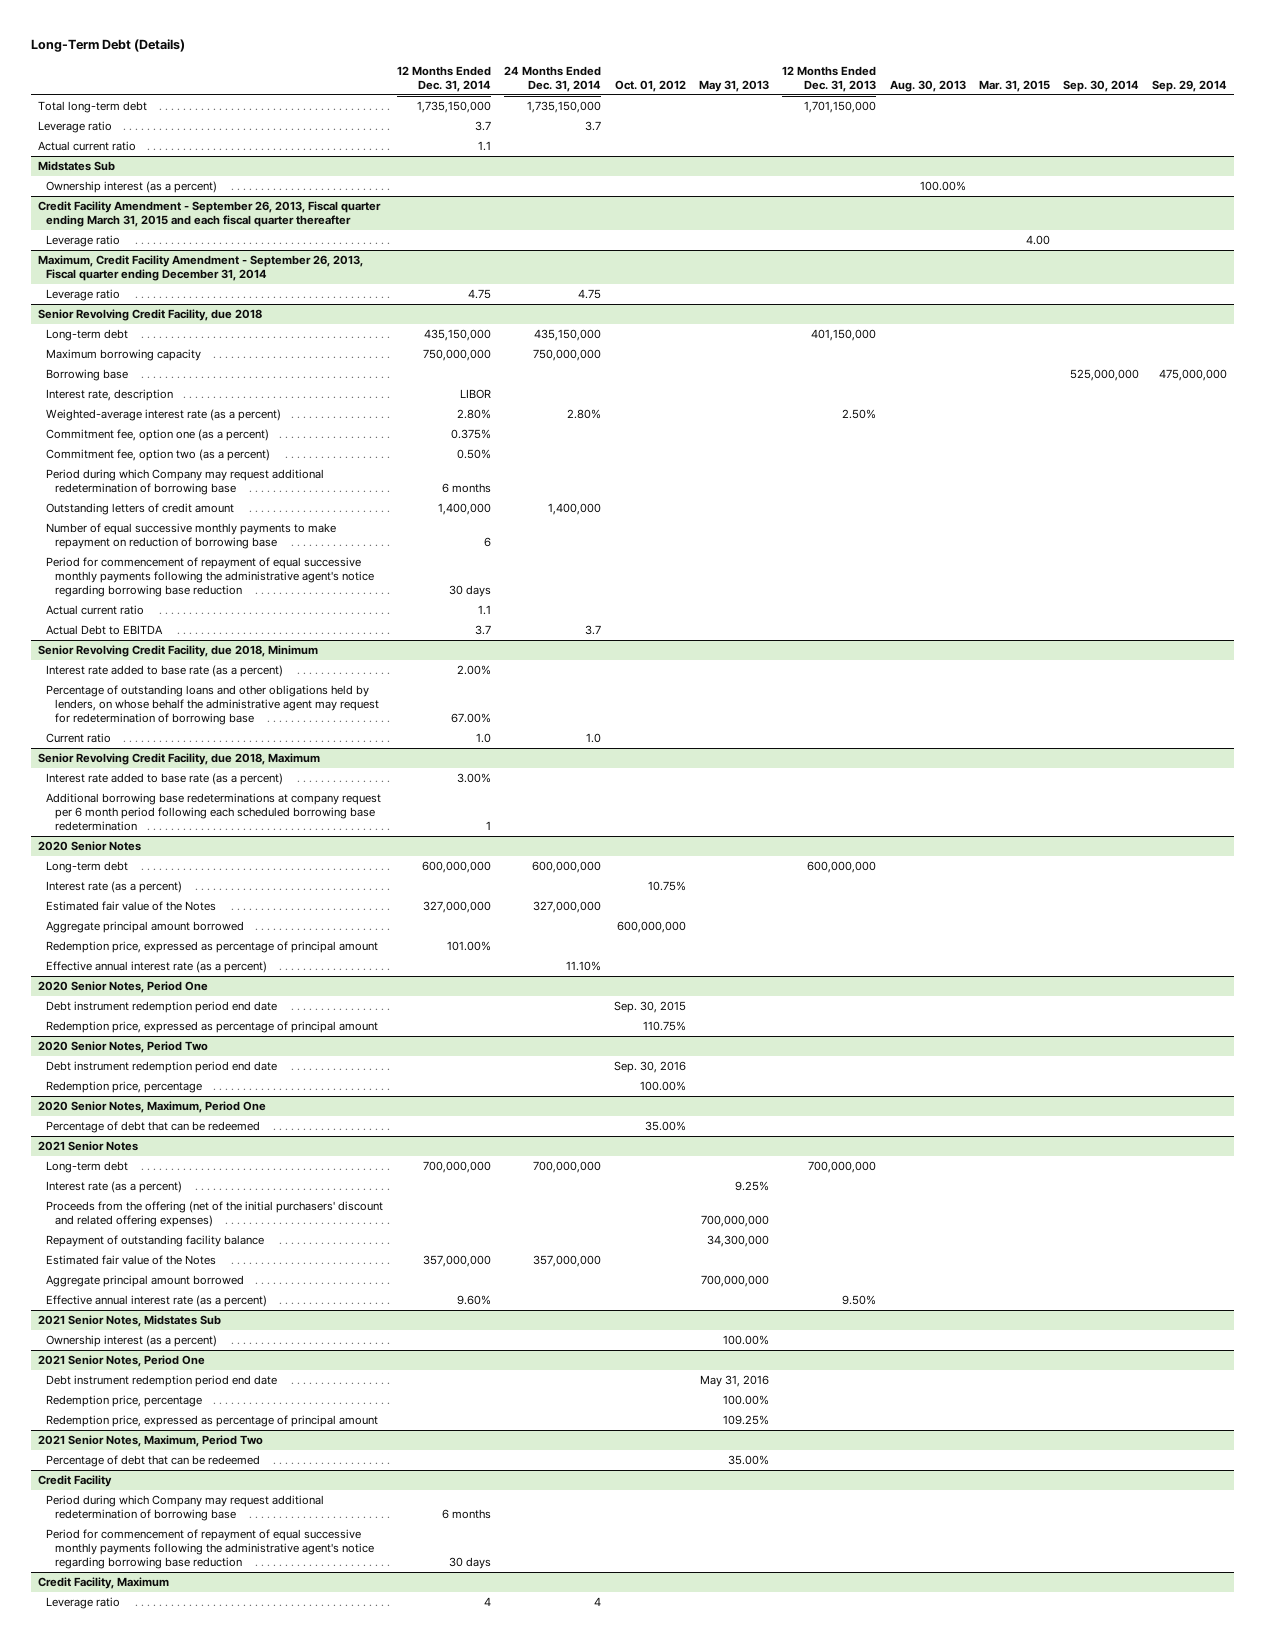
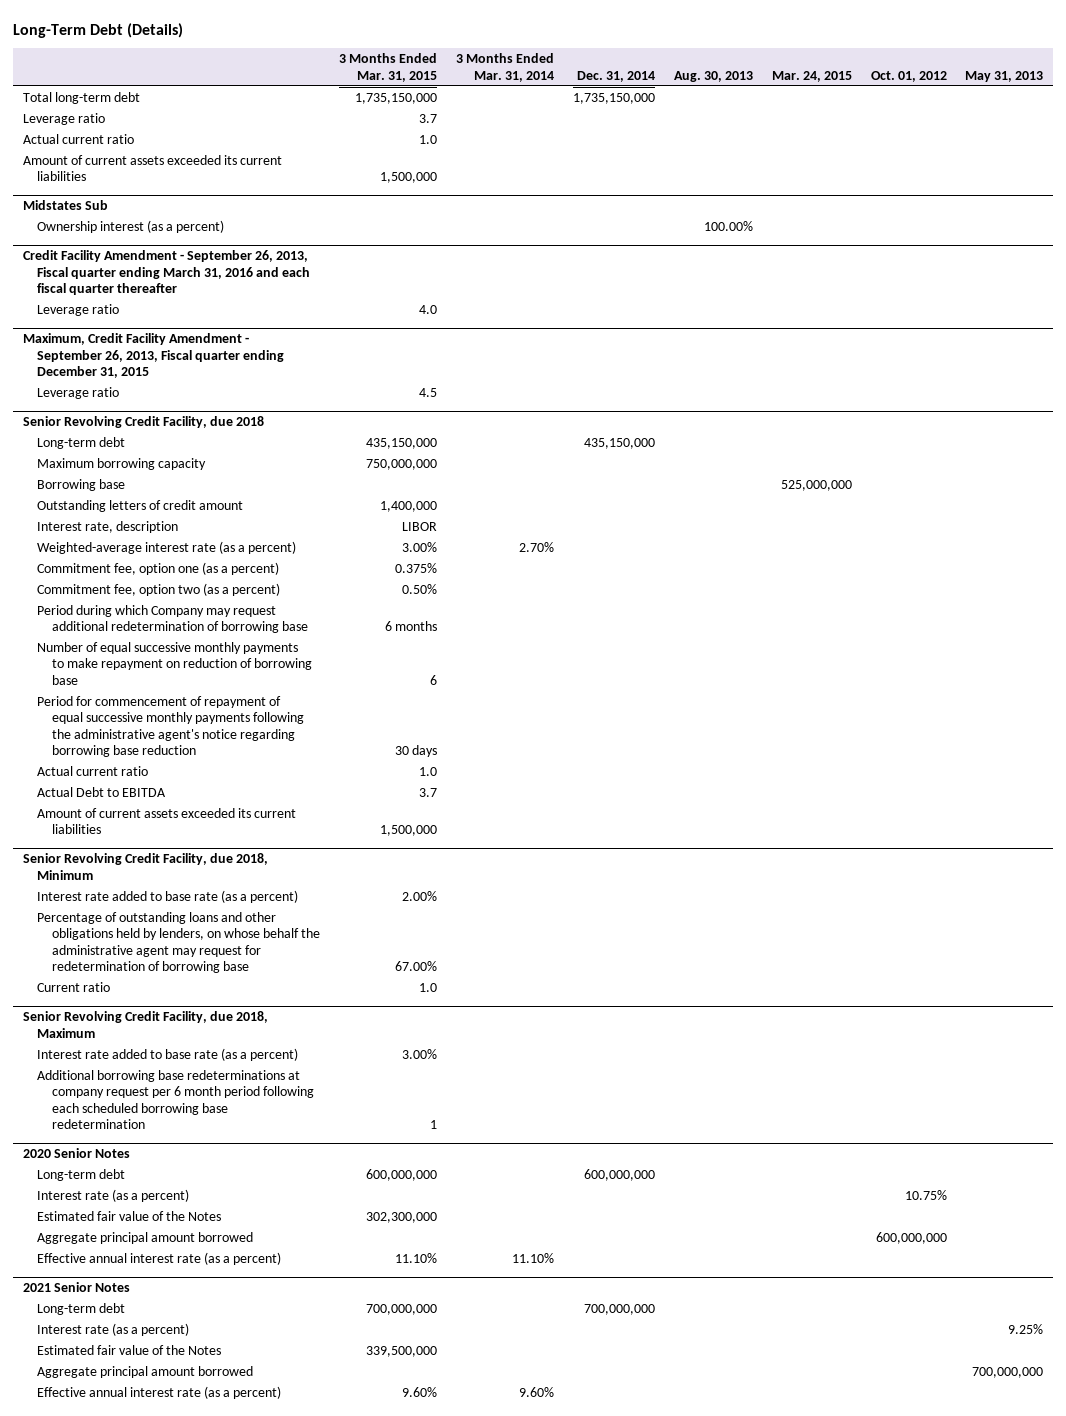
[396,65,491,92] 12 Months Ended Dec. 31, 2014 -> none
[503,65,601,92] 24 Months Ended Dec. 31, 2014 -> none
[782,65,877,92] 12 Months Ended Dec. 31, 2013 -> none
[978,79,1050,92] Mar. 31, 2015 -> none
[1062,79,1139,92] Sep. 30, 2014 -> none
[1152,79,1228,92] Sep. 29, 2014 -> none
none -> [339,53,438,82] 3 Months Ended Mar. 31, 2015
none -> [455,53,554,82] 3 Months Ended Mar. 31, 2014
none -> [576,70,655,82] Dec. 31, 2014
none -> [771,70,852,82] Mar. 24, 2015
none -> [22,154,282,182] Amount of current assets exceeded its current liabilities
[37,201,381,228] Credit Facility Amendment - September 26, 2013, Fiscal quarter ending March 31, 2015 and each fiscal quarter thereafter -> [22,250,311,296] Credit Facility Amendment - September 26, 2013, Fiscal quarter ending March 31, 2016 and each fiscal quarter thereafter
[37,255,363,282] Maximum, Credit Facility Amendment - September 26, 2013, Fiscal quarter ending December 31, 2014 -> [22,333,285,379] Maximum, Credit Facility Amendment - September 26, 2013, Fiscal quarter ending December 31, 2015
[46,503,235,516] Outstanding letters of credit amount -> [37,499,244,512] Outstanding letters of credit amount
none -> [37,807,297,835] Amount of current assets exceeded its current liabilities
[46,941,379,954] Redemption price, expressed as percentage of principal amount -> none
[37,981,208,994] 2020 Senior Notes, Period One -> none
[46,1001,278,1014] Debt instrument redemption period end date -> none
[46,1021,379,1034] Redemption price, expressed as percentage of principal amount -> none
[37,1041,208,1054] 2020 Senior Notes, Period Two -> none
[46,1061,278,1074] Debt instrument redemption period end date -> none
[46,1081,203,1094] Redemption price, percentage -> none
[37,1101,266,1114] 2020 Senior Notes, Maximum, Period One -> none
[46,1121,261,1134] Percentage of debt that can be redeemed -> none
[46,1201,384,1228] Proceeds from the offering (net of the initial purchasers' discount and related offering expenses) -> none
[46,1235,265,1248] Repayment of outstanding facility balance -> none
[37,1315,221,1328] 2021 Senior Notes, Midstates Sub -> none
[46,1335,218,1348] Ownership interest (as a percent) -> none
[37,1355,205,1368] 2021 Senior Notes, Period One -> none
[46,1375,278,1388] Debt instrument redemption period end date -> none
[46,1395,203,1408] Redemption price, percentage -> none
[46,1415,379,1428] Redemption price, expressed as percentage of principal amount -> none
[37,1435,263,1448] 2021 Senior Notes, Maximum, Period Two -> none
[46,1455,261,1468] Percentage of debt that can be redeemed -> none
[37,1475,112,1488] Credit Facility -> none
[46,1495,325,1522] Period during which Company may request additional redetermination of borrowing base -> none
[46,1529,375,1570] Period for commencement of repayment of equal successive monthly payments following the administrative agent's notice regarding borrowing base reduction -> none
[37,1577,169,1590] Credit Facility, Maximum -> none
[46,1597,121,1610] Leverage ratio -> none

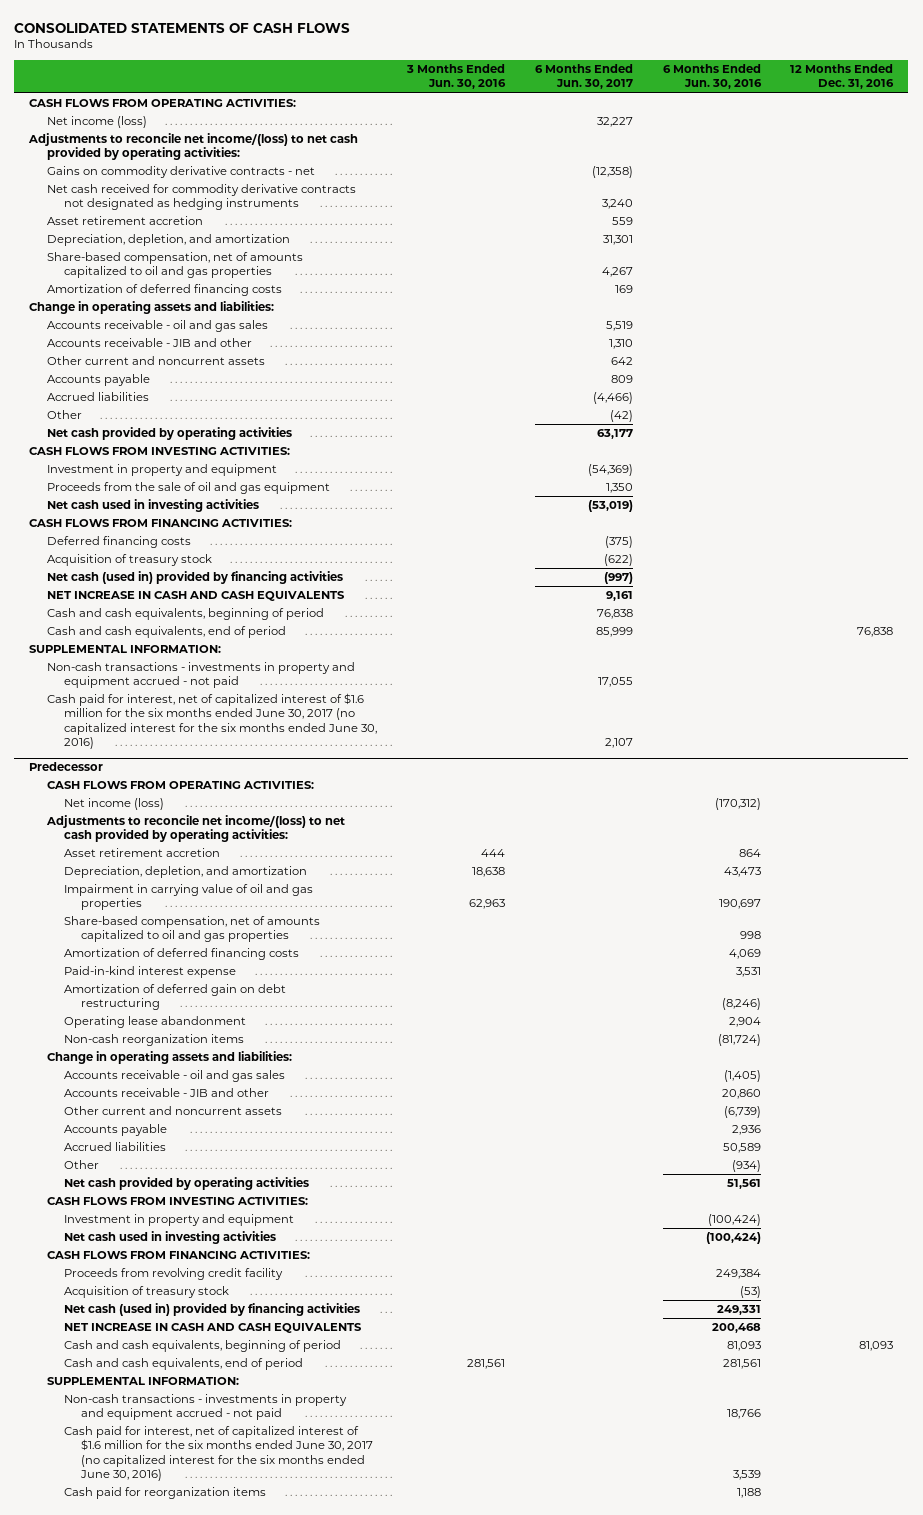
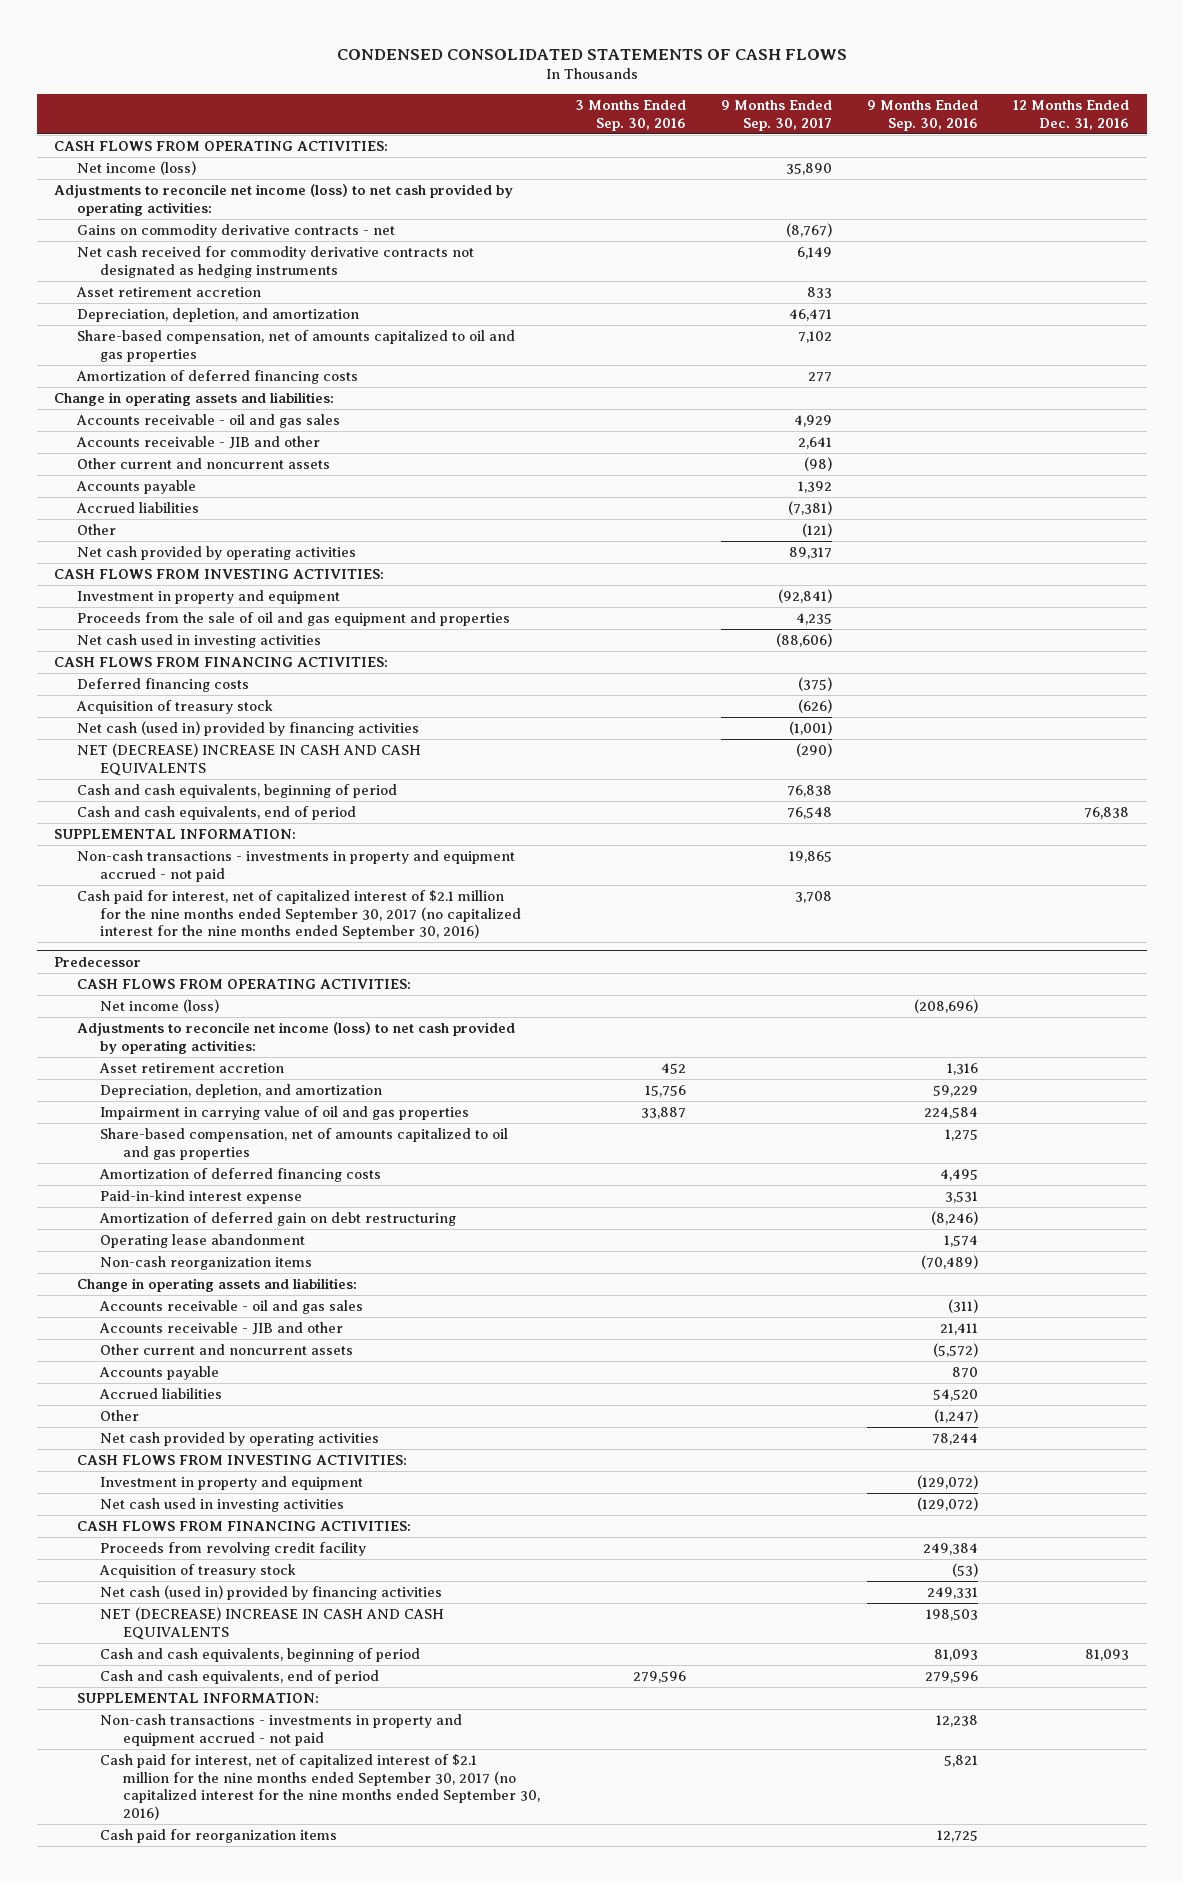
[14,22,351,33] CONSOLIDATED STATEMENTS OF CASH FLOWS -> [336,48,847,60] CONDENSED CONSOLIDATED STATEMENTS OF CASH FLOWS
[405,64,506,90] 3 Months Ended Jun. 30, 2016 -> none
[534,64,633,90] 6 Months Ended Jun. 30, 2017 -> none
[662,64,762,90] 6 Months Ended Jun. 30, 2016 -> none
none -> [575,100,687,131] 3 Months Ended Sep. 30, 2016
none -> [721,100,833,131] 9 Months Ended Sep. 30, 2017
none -> [867,100,979,131] 9 Months Ended Sep. 30, 2016
[28,133,359,161] Adjustments to reconcile net income/(loss) to net cash provided by operating activities: -> [54,184,514,216] Adjustments to reconcile net income (loss) to net cash provided by operating activities:
[46,482,330,495] Proceeds from the sale of oil and gas equipment -> [77,612,511,627] Proceeds from the sale of oil and gas equipment and properties
[46,591,345,602] NET INCREASE IN CASH AND CASH EQUIVALENTS -> [77,743,422,776] NET (DECREASE) INCREASE IN CASH AND CASH EQUIVALENTS
[46,693,377,749] Cash paid for interest, net of capitalized interest of $1.6 million for the six months ended June 30, 2017 (no capitalized interest for the six months ended June 30, 2016) -> [77,890,522,940] Cash paid for interest, net of capitalized interest of $2.1 million for the nine months ended September 30, 2017 (no capitalized interest for the nine months ended September 30, 2016)
[45,815,345,843] Adjustments to reconcile net income/(loss) to net cash provided by operating activities: -> [77,1022,516,1054] Adjustments to reconcile net income (loss) to net cash provided by operating activities:
[63,1323,362,1334] NET INCREASE IN CASH AND CASH EQUIVALENTS -> [100,1607,445,1640] NET (DECREASE) INCREASE IN CASH AND CASH EQUIVALENTS
[63,1426,373,1481] Cash paid for interest, net of capitalized interest of $1.6 million for the six months ended June 30, 2017 (no capitalized interest for the six months ended June 30, 2016) -> [100,1754,541,1820] Cash paid for interest, net of capitalized interest of $2.1 million for the nine months ended September 30, 2017 (no capitalized interest for the nine months ended September 30, 2016)

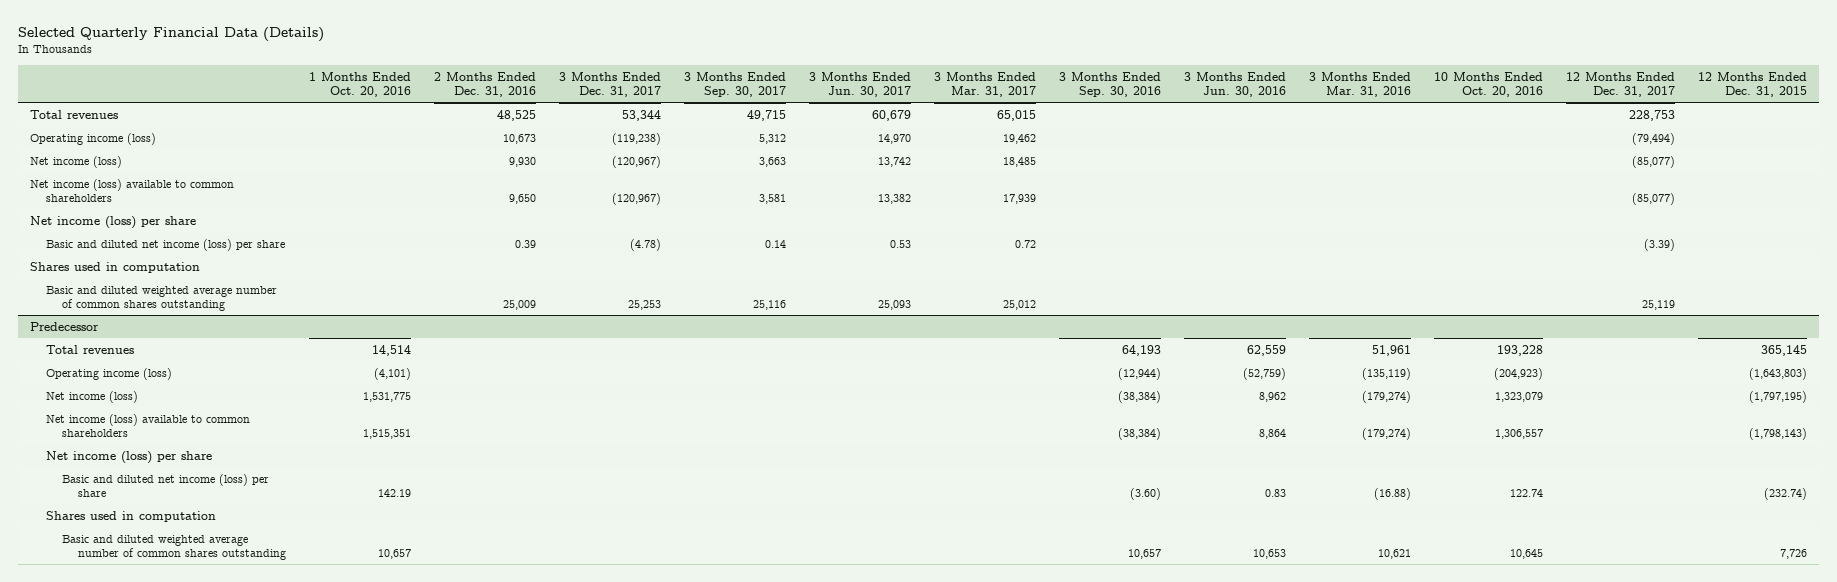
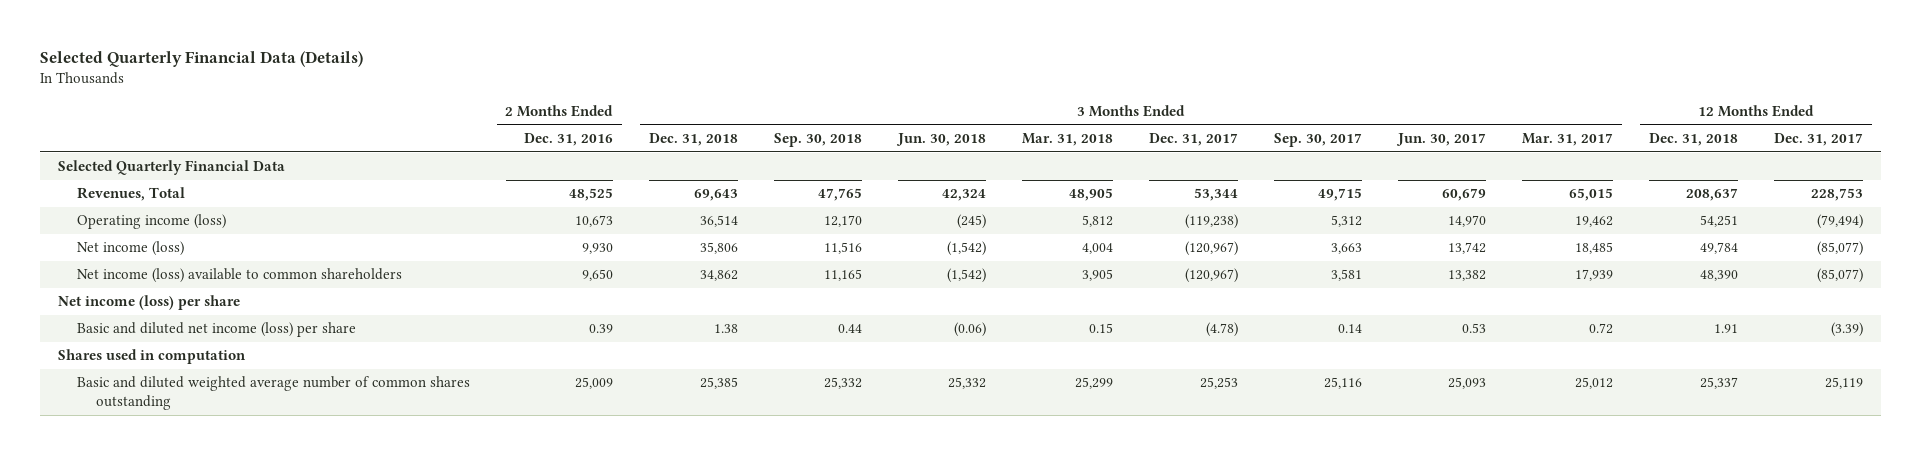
[308,71,411,97] 1 Months Ended Oct. 20, 2016 -> none
[1058,71,1161,97] 3 Months Ended Sep. 30, 2016 -> none
[1184,71,1287,97] 3 Months Ended Jun. 30, 2016 -> none
[1309,71,1412,97] 3 Months Ended Mar. 31, 2016 -> none
[1434,71,1544,97] 10 Months Ended Oct. 20, 2016 -> none
[1698,71,1808,97] 12 Months Ended Dec. 31, 2015 -> none
none -> [648,133,738,147] Dec. 31, 2018
none -> [773,133,862,148] Sep. 30, 2018
none -> [895,133,986,147] Jun. 30, 2018
none -> [1021,133,1113,147] Mar. 31, 2018
none -> [1648,133,1738,147] Dec. 31, 2018
none -> [57,160,285,176] Selected Quarterly Financial Data
[29,109,118,119] Total revenues -> [76,187,185,202] Revenues, Total
[29,321,99,331] Predecessor -> none
[45,344,134,354] Total revenues -> none
[45,367,172,380] Operating income (loss) -> none
[45,390,138,403] Net income (loss) -> none
[45,413,250,437] Net income (loss) available to common shareholders -> none
[45,450,212,464] Net income (loss) per share -> none
[61,473,269,497] Basic and diluted net income (loss) per share -> none
[45,510,216,522] Shares used in computation -> none
[61,534,286,560] Basic and diluted weighted average number of common shares outstanding -> none

